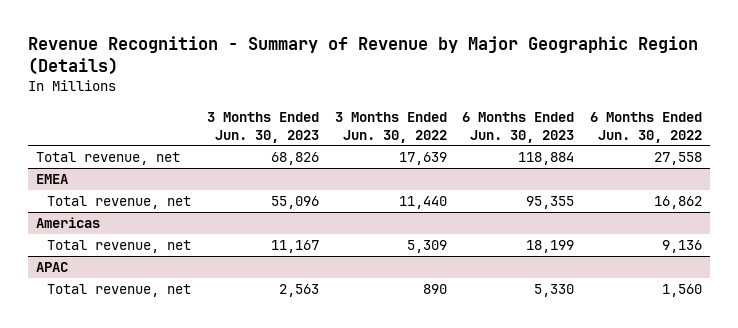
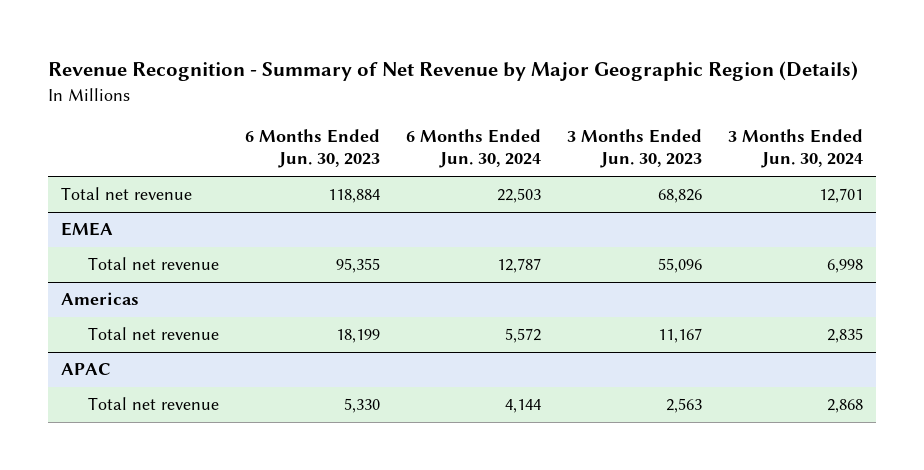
[28,36,699,76] Revenue Recognition - Summary of Revenue by Major Geographic Region (Details) -> [48,61,859,82] Revenue Recognition - Summary of Net Revenue by Major Geographic Region (Details)
[334,111,447,143] 3 Months Ended Jun. 30, 2022 -> none
[589,111,702,143] 6 Months Ended Jun. 30, 2022 -> none
none -> [405,129,541,169] 6 Months Ended Jun. 30, 2024
none -> [727,129,863,169] 3 Months Ended Jun. 30, 2024
[35,152,180,166] Total revenue, net -> [61,187,193,201] Total net revenue
[47,196,192,210] Total revenue, net -> [88,257,220,271] Total net revenue
[47,240,192,254] Total revenue, net -> [88,327,220,341] Total net revenue
[47,284,192,298] Total revenue, net -> [88,397,220,411] Total net revenue

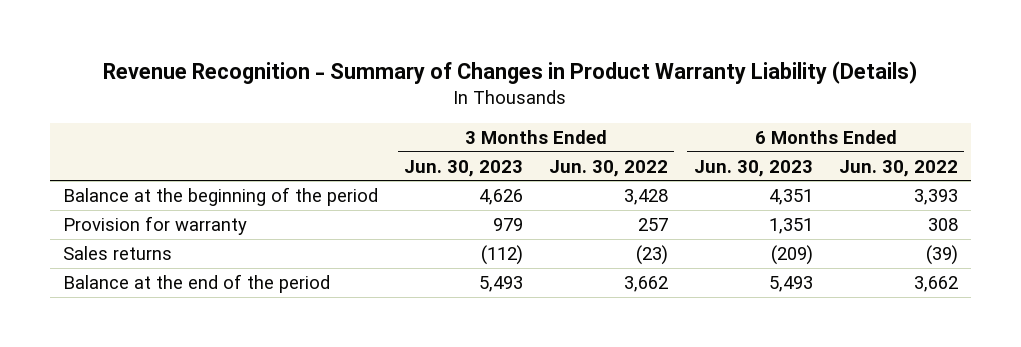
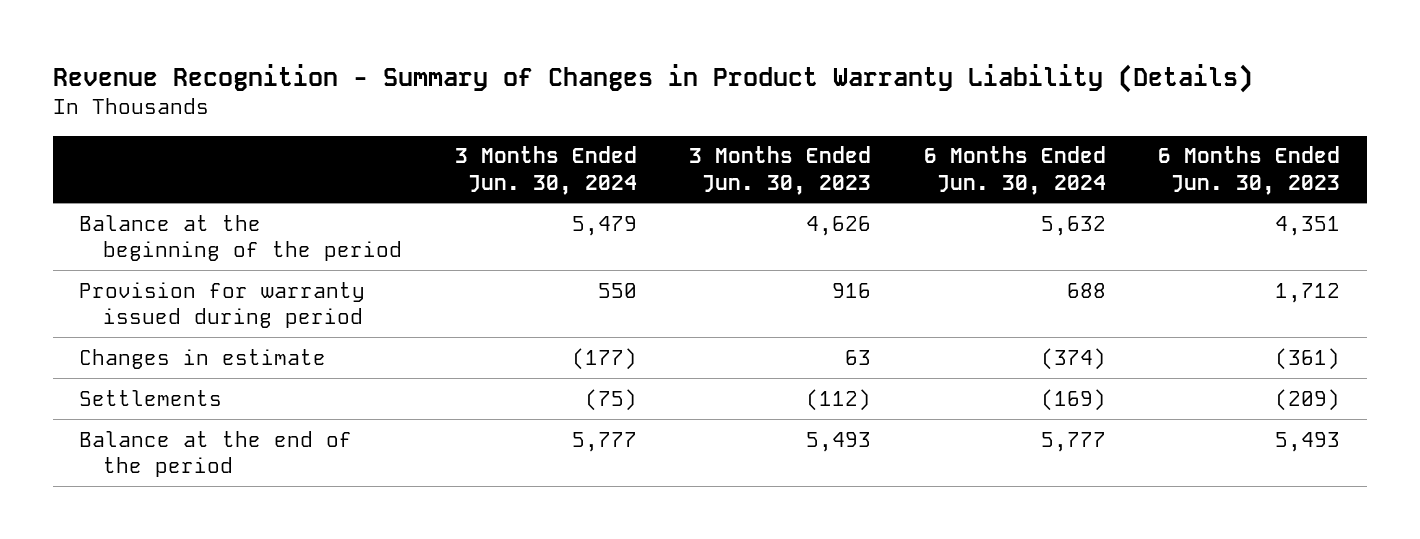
[548,159,668,177] Jun. 30, 2022 -> none
[838,159,958,177] Jun. 30, 2022 -> none
none -> [454,146,637,195] 3 Months Ended Jun. 30, 2024
none -> [923,146,1106,195] 6 Months Ended Jun. 30, 2024
[63,216,248,236] Provision for warranty -> [79,281,366,328] Provision for warranty issued during period
[492,218,523,232] 979 -> [832,282,872,298] 916
[768,218,813,235] 1,351 -> [1275,282,1341,303] 1,712
none -> [79,348,327,369] Changes in estimate
[63,246,173,261] Sales returns -> [79,389,223,406] Settlements

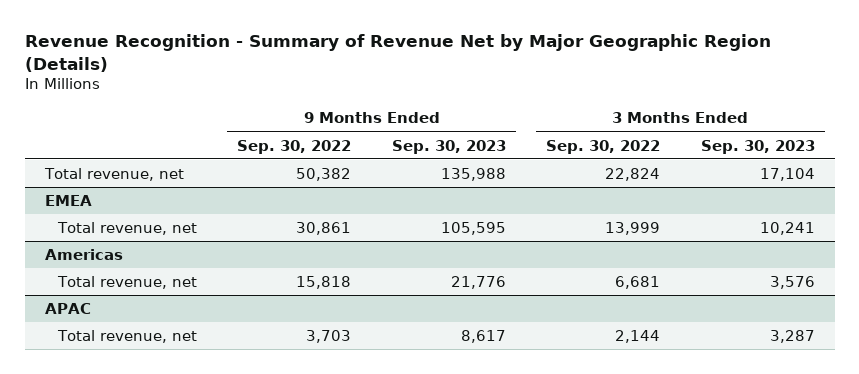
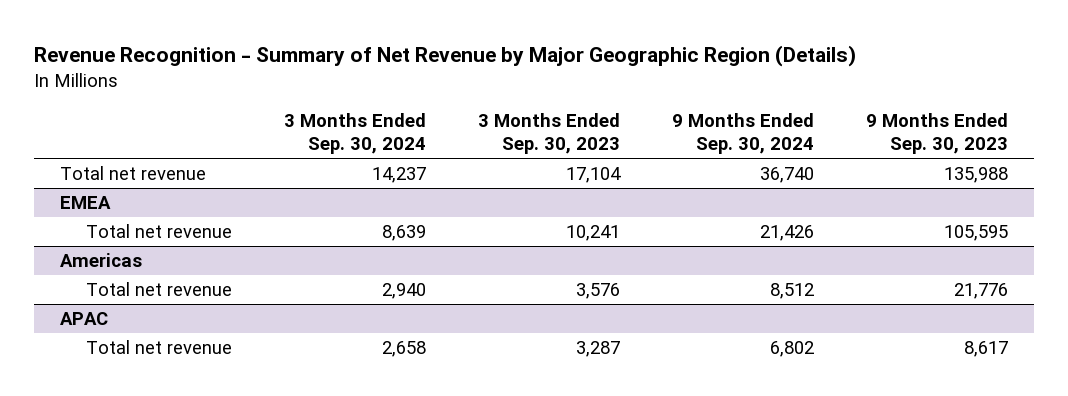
[24,34,771,72] Revenue Recognition - Summary of Revenue Net by Major Geographic Region (Details) -> [33,45,856,68] Revenue Recognition - Summary of Net Revenue by Major Geographic Region (Details)
[237,139,352,154] Sep. 30, 2022 -> none
[546,139,661,154] Sep. 30, 2022 -> none
none -> [284,112,427,155] 3 Months Ended Sep. 30, 2024
none -> [672,112,815,155] 9 Months Ended Sep. 30, 2024
[43,168,184,182] Total revenue, net -> [59,166,206,181] Total net revenue
[56,222,197,236] Total revenue, net -> [86,224,233,239] Total net revenue
[56,276,197,290] Total revenue, net -> [86,282,233,297] Total net revenue
[56,330,197,344] Total revenue, net -> [86,340,233,355] Total net revenue

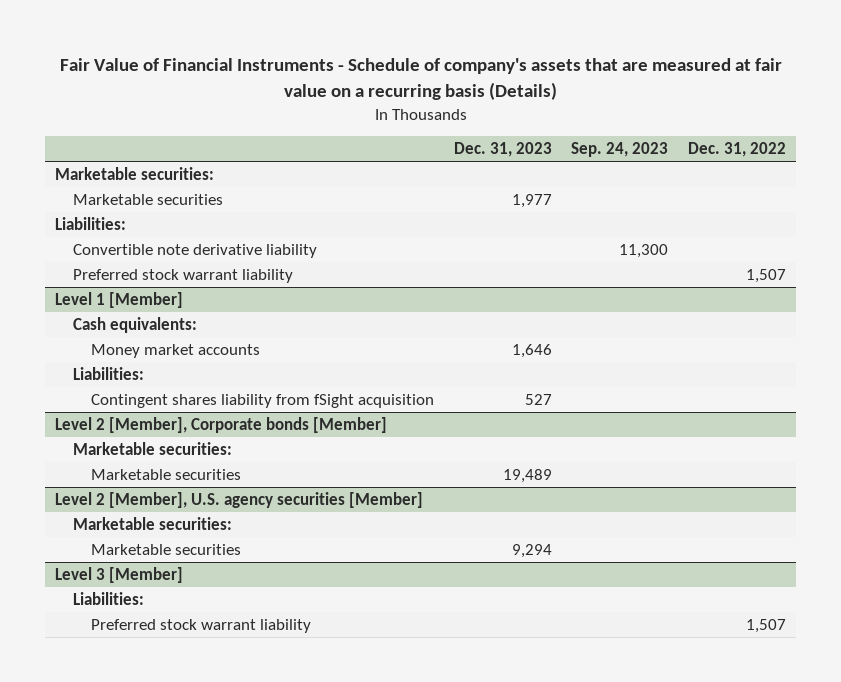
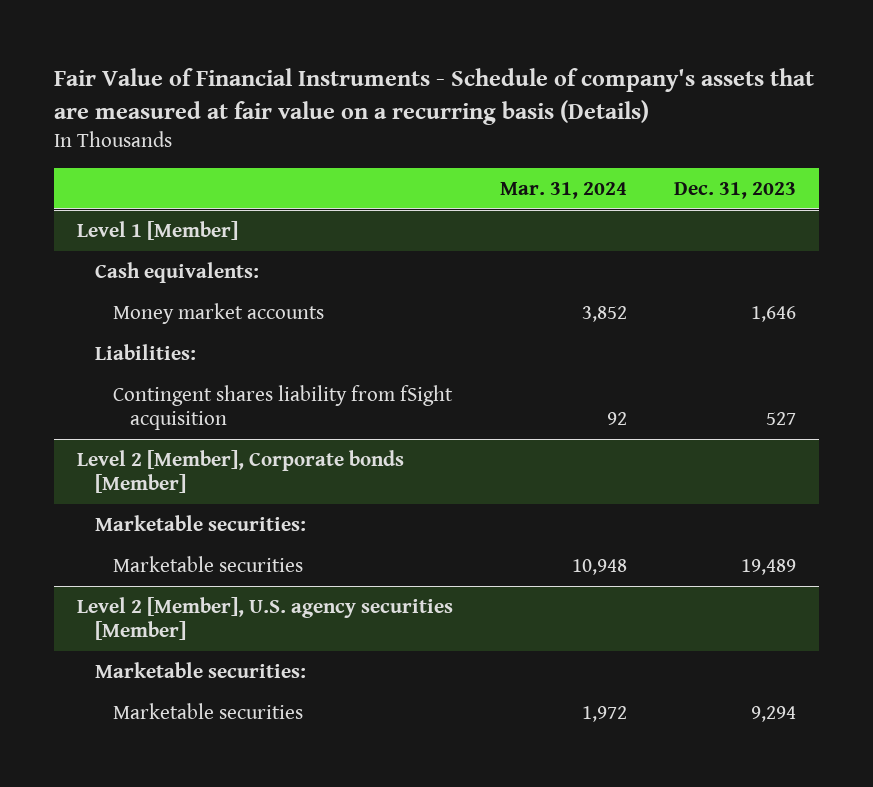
[571,142,669,158] Sep. 24, 2023 -> none
[688,142,787,158] Dec. 31, 2022 -> none
none -> [500,181,628,199] Mar. 31, 2024
[55,167,215,181] Marketable securities: -> none
[73,194,224,206] Marketable securities -> none
[55,217,127,231] Liabilities: -> none
[73,244,318,259] Convertible note derivative liability -> none
[73,269,294,284] Preferred stock warrant liability -> none
[55,567,184,584] Level 3 [Member] -> none
[73,592,145,606] Liabilities: -> none
[91,619,312,634] Preferred stock warrant liability -> none

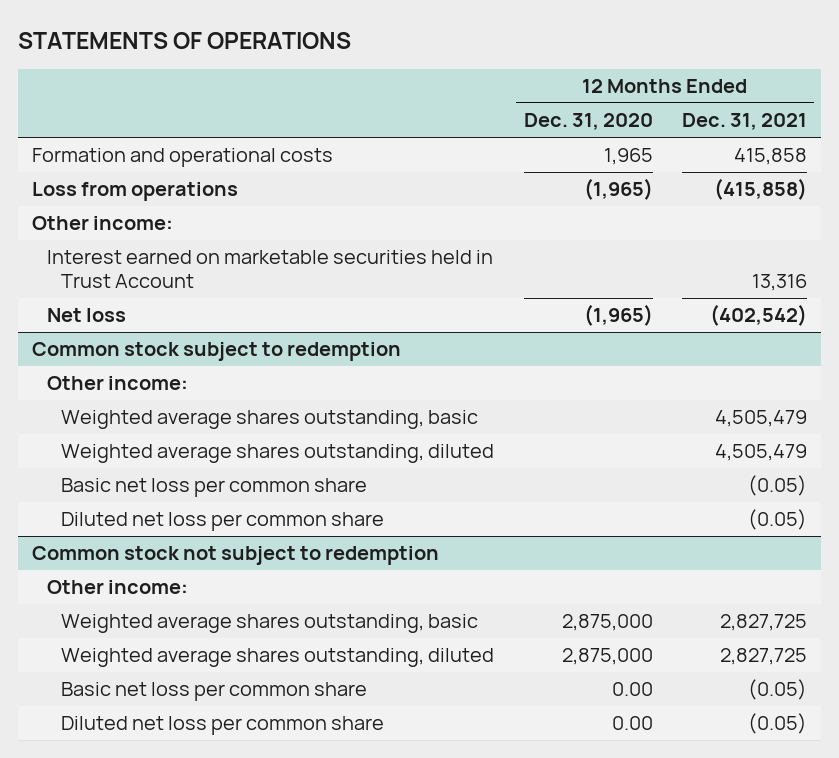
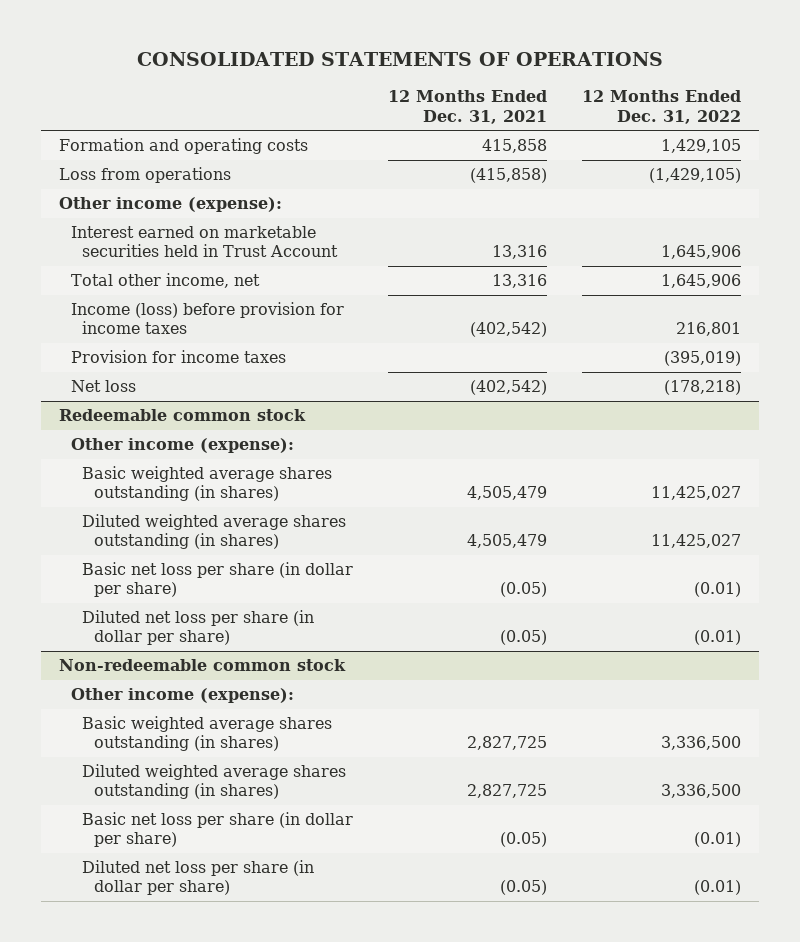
[17,31,351,49] STATEMENTS OF OPERATIONS -> [137,52,664,67] CONSOLIDATED STATEMENTS OF OPERATIONS
[523,113,653,131] Dec. 31, 2020 -> none
none -> [582,90,742,124] 12 Months Ended Dec. 31, 2022
[32,148,334,168] Formation and operational costs -> [58,138,308,155] Formation and operating costs
[32,216,174,231] Other income: -> [58,197,282,213] Other income (expense):
none -> [70,273,260,289] Total other income, net
none -> [70,302,344,335] Income (loss) before provision for income taxes
none -> [70,350,286,364] Provision for income taxes
[32,342,402,362] Common stock subject to redemption -> [58,409,306,422] Redeemable common stock
[46,376,188,391] Other income: -> [70,438,294,454] Other income (expense):
[61,410,479,430] Weighted average shares outstanding, basic -> [82,466,333,502] Basic weighted average shares outstanding (in shares)
[61,444,495,464] Weighted average shares outstanding, diluted -> [82,514,347,550] Diluted weighted average shares outstanding (in shares)
[61,478,368,498] Basic net loss per common share -> [82,562,354,598] Basic net loss per share (in dollar per share)
[61,512,385,532] Diluted net loss per common share -> [82,610,315,646] Diluted net loss per share (in dollar per share)
[32,546,440,566] Common stock not subject to redemption -> [58,659,346,672] Non-redeemable common stock
[46,580,188,595] Other income: -> [70,688,294,704] Other income (expense):
[61,614,479,634] Weighted average shares outstanding, basic -> [82,716,333,752] Basic weighted average shares outstanding (in shares)
[61,648,495,668] Weighted average shares outstanding, diluted -> [82,764,347,800] Diluted weighted average shares outstanding (in shares)
[61,682,368,702] Basic net loss per common share -> [82,812,354,848] Basic net loss per share (in dollar per share)
[61,716,385,736] Diluted net loss per common share -> [82,860,315,896] Diluted net loss per share (in dollar per share)

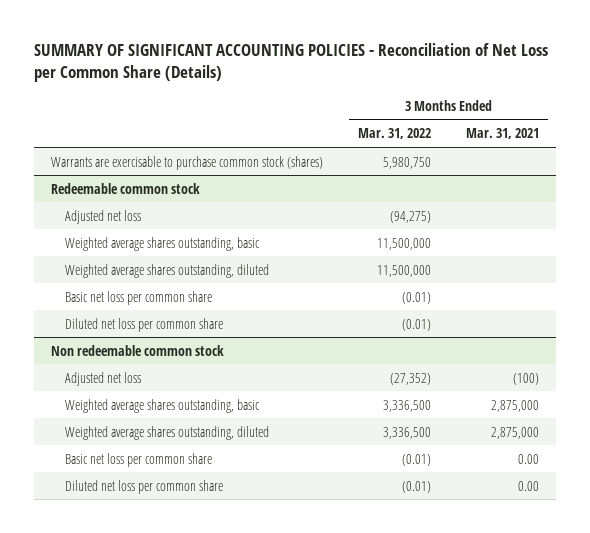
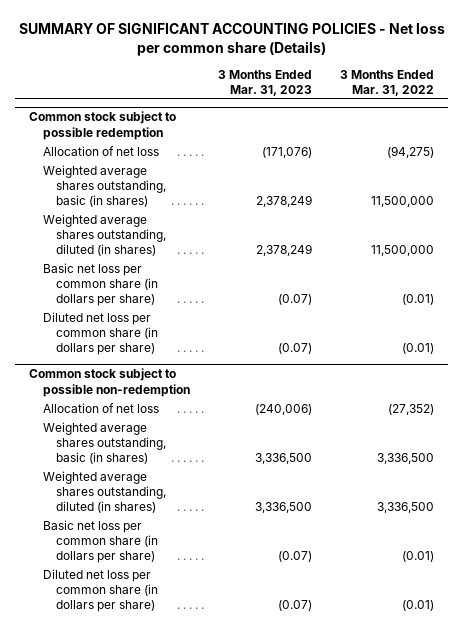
[34,43,549,83] SUMMARY OF SIGNIFICANT ACCOUNTING POLICIES - Reconciliation of Net Loss per Common Share (Details) -> [18,23,445,56] SUMMARY OF SIGNIFICANT ACCOUNTING POLICIES - Net loss per common share (Details)
[465,128,539,140] Mar. 31, 2021 -> none
none -> [217,69,312,96] 3 Months Ended Mar. 31, 2023
[51,155,324,170] Warrants are exercisable to purchase common stock (shares) -> none
[51,182,201,194] Redeemable common stock -> none
[51,344,225,356] Non redeemable common stock -> none
none -> [29,111,177,140] Common stock subject to possible redemption
[64,209,141,224] Adjusted net loss -> [42,145,159,156] Allocation of net loss
[64,236,260,251] Weighted average shares outstanding, basic -> [42,164,167,208] Weighted average shares outstanding, basic (in shares)
[64,263,269,278] Weighted average shares outstanding, diluted -> [42,213,167,257] Weighted average shares outstanding, diluted (in shares)
[64,290,212,305] Basic net loss per common share -> [42,262,159,307] Basic net loss per common share (in dollars per share)
[64,317,223,332] Diluted net loss per common share -> [42,311,159,356] Diluted net loss per common share (in dollars per share)
none -> [29,368,190,397] Common stock subject to possible non-redemption
[64,371,141,386] Adjusted net loss -> [42,402,159,413] Allocation of net loss
[64,398,260,413] Weighted average shares outstanding, basic -> [42,421,167,465] Weighted average shares outstanding, basic (in shares)
[64,425,269,440] Weighted average shares outstanding, diluted -> [42,470,167,514] Weighted average shares outstanding, diluted (in shares)
[64,452,212,467] Basic net loss per common share -> [42,519,159,564] Basic net loss per common share (in dollars per share)
[64,479,223,494] Diluted net loss per common share -> [42,568,159,613] Diluted net loss per common share (in dollars per share)

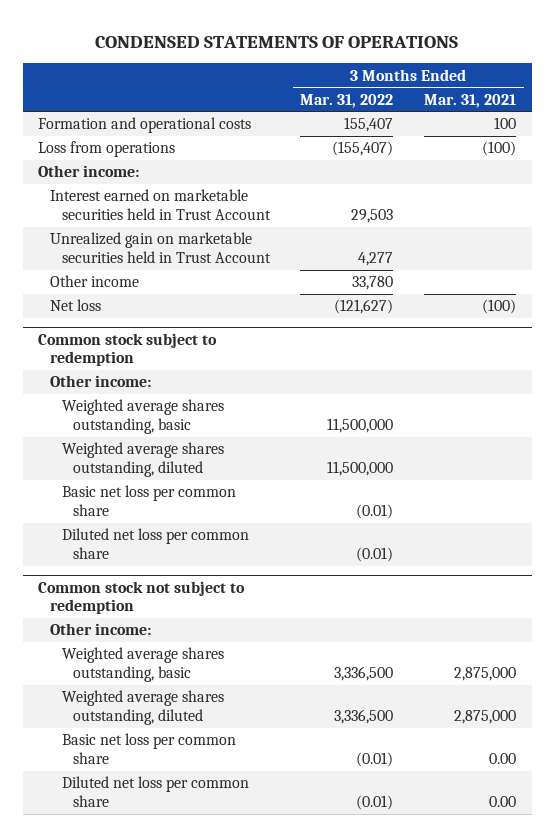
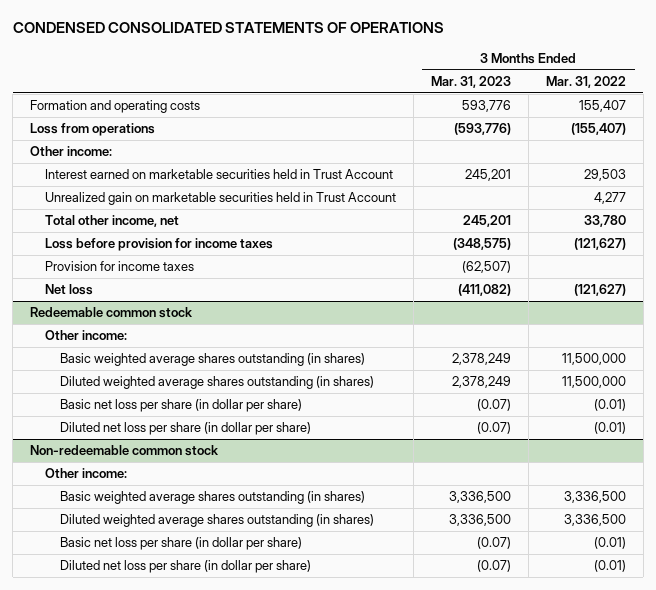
[95,35,459,48] CONDENSED STATEMENTS OF OPERATIONS -> [12,22,444,34] CONDENSED CONSOLIDATED STATEMENTS OF OPERATIONS
[424,93,517,108] Mar. 31, 2021 -> none
none -> [430,76,511,89] Mar. 31, 2023
[38,117,252,134] Formation and operational costs -> [30,100,201,114] Formation and operating costs
[49,275,139,288] Other income -> [45,215,180,228] Total other income, net
none -> [45,238,274,252] Loss before provision for income taxes
none -> [45,261,195,272] Provision for income taxes
[38,332,218,367] Common stock subject to redemption -> [30,307,194,319] Redeemable common stock
[61,399,224,434] Weighted average shares outstanding, basic -> [59,353,365,367] Basic weighted average shares outstanding (in shares)
[61,442,224,477] Weighted average shares outstanding, diluted -> [59,376,374,390] Diluted weighted average shares outstanding (in shares)
[61,485,236,516] Basic net loss per common share -> [59,399,302,413] Basic net loss per share (in dollar per share)
[61,528,249,559] Diluted net loss per common share -> [59,422,311,436] Diluted net loss per share (in dollar per share)
[38,580,246,615] Common stock not subject to redemption -> [30,445,220,457] Non-redeemable common stock
[61,647,224,682] Weighted average shares outstanding, basic -> [59,491,365,505] Basic weighted average shares outstanding (in shares)
[61,690,224,725] Weighted average shares outstanding, diluted -> [59,514,374,528] Diluted weighted average shares outstanding (in shares)
[61,733,236,764] Basic net loss per common share -> [59,537,302,551] Basic net loss per share (in dollar per share)
[61,776,249,807] Diluted net loss per common share -> [59,560,311,574] Diluted net loss per share (in dollar per share)

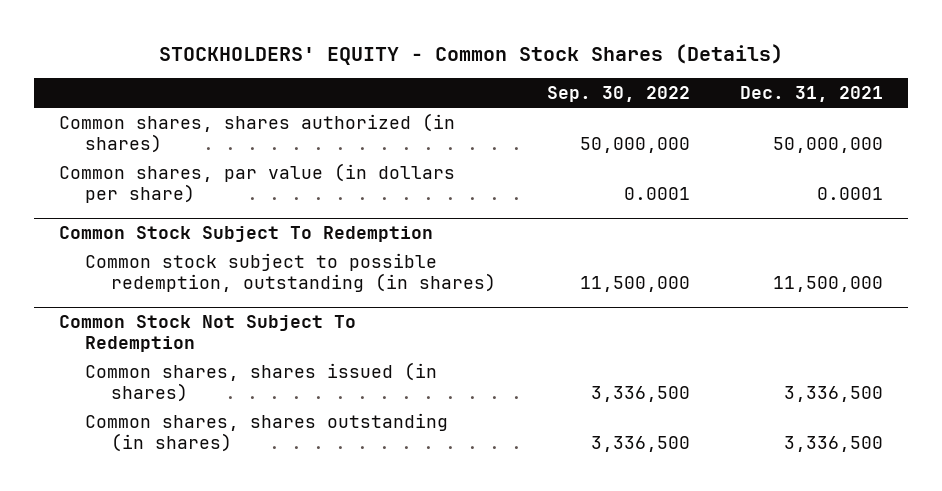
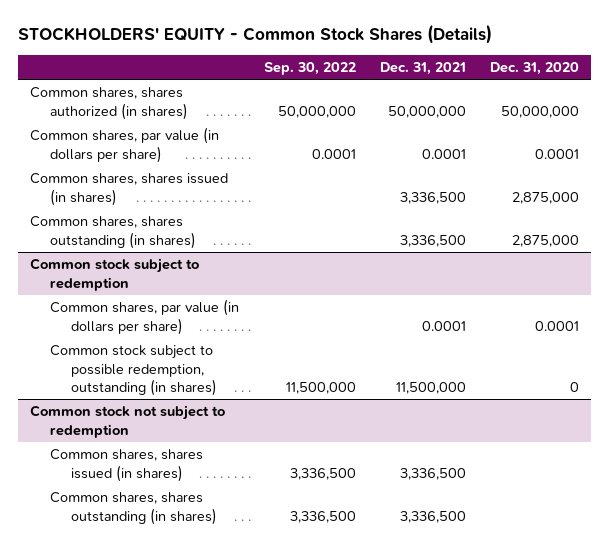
none -> [489,62,579,76] Dec. 31, 2020
none -> [29,172,228,206] Common shares, shares issued (in shares)
none -> [29,215,197,249] Common shares, shares outstanding (in shares)
[59,226,434,243] Common Stock Subject To Redemption -> [29,257,199,291] Common stock subject to redemption
none -> [50,298,240,335] Common shares, par value (in dollars per share)
[59,315,357,353] Common Stock Not Subject To Redemption -> [29,404,225,438] Common stock not subject to redemption

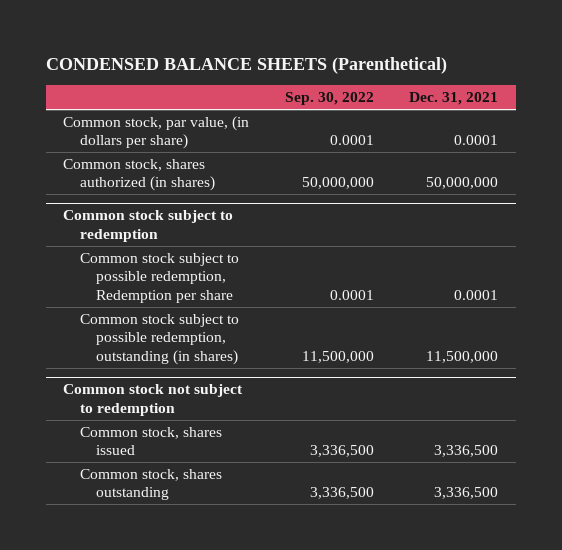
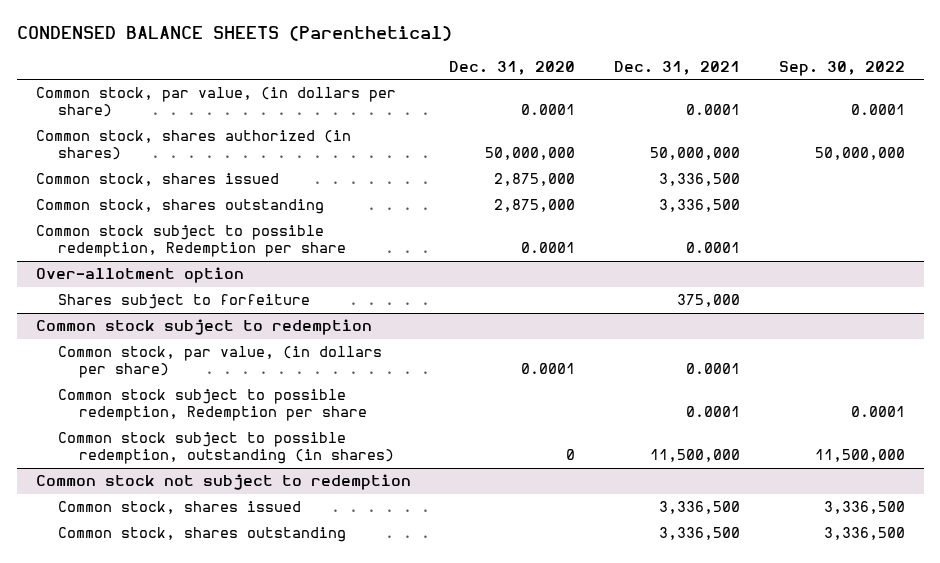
none -> [449,60,576,75] Dec. 31, 2020
none -> [35,173,279,187] Common stock, shares issued
none -> [35,199,324,215] Common stock, shares outstanding
none -> [35,225,346,258] Common stock subject to possible redemption, Redemption per share
none -> [35,267,244,284] Over-allotment option
none -> [57,294,310,310] Shares subject to forfeiture
none -> [57,346,382,379] Common stock, par value, (in dollars per share)

